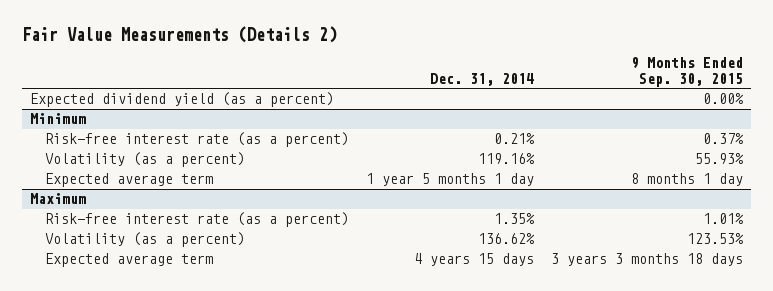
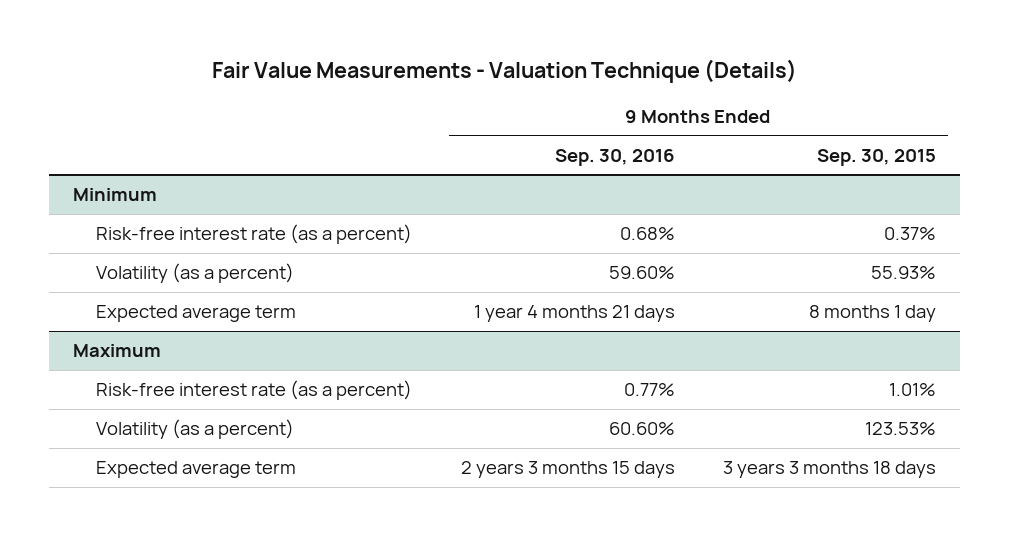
[21,25,337,43] Fair Value Measurements (Details 2) -> [211,59,797,84] Fair Value Measurements - Valuation Technique (Details)
[429,72,534,86] Dec. 31, 2014 -> none
none -> [554,148,675,166] Sep. 30, 2016
[29,92,334,108] Expected dividend yield (as a percent) -> none

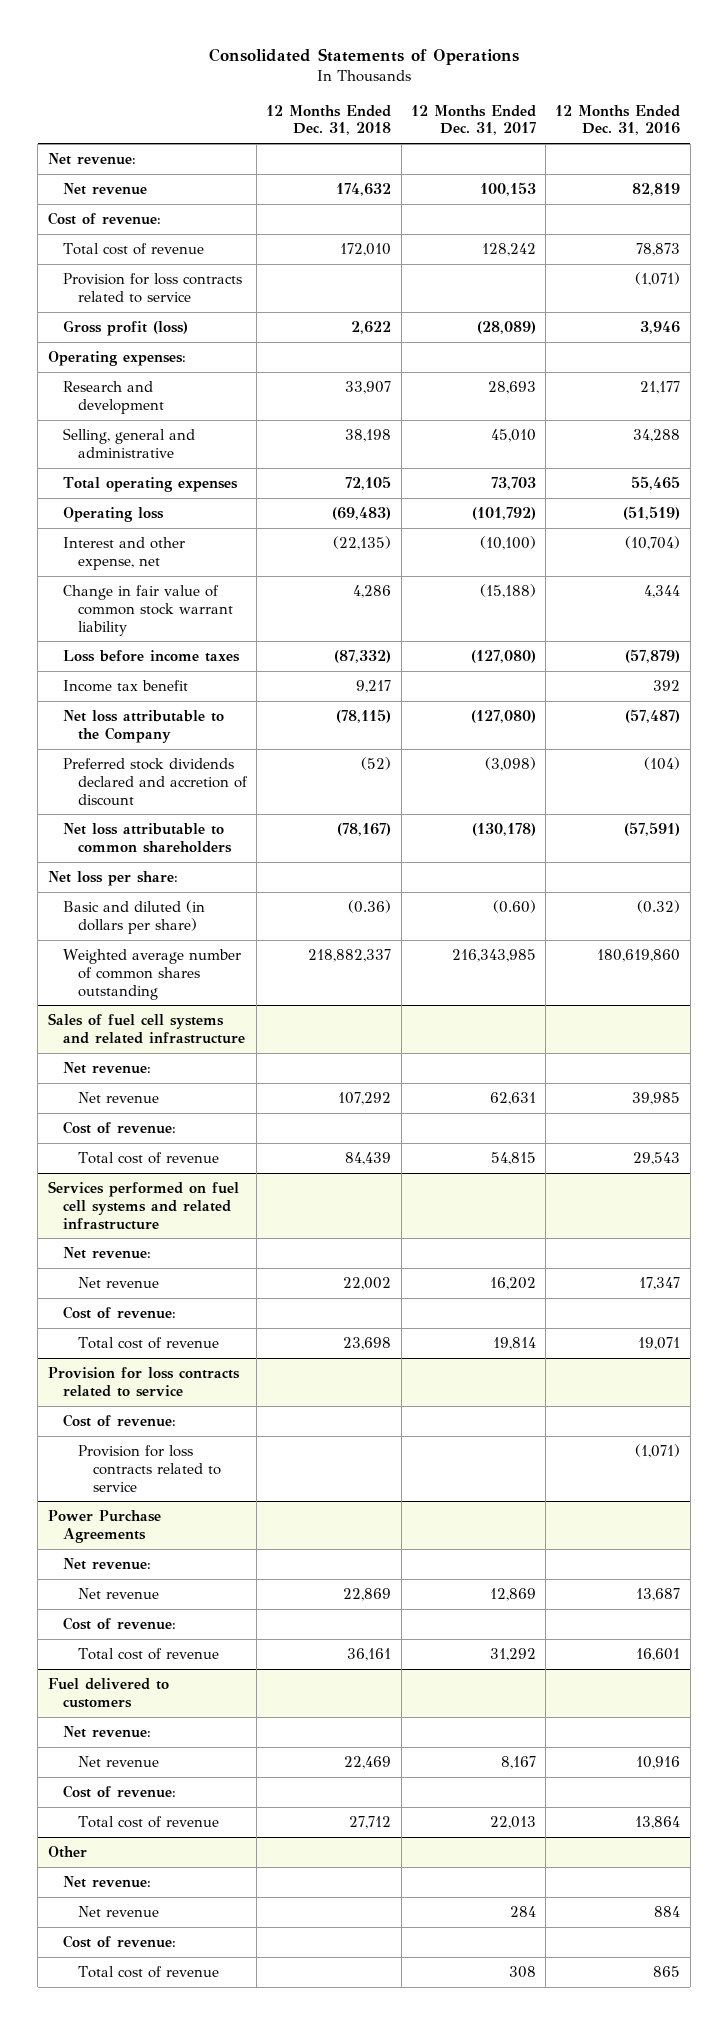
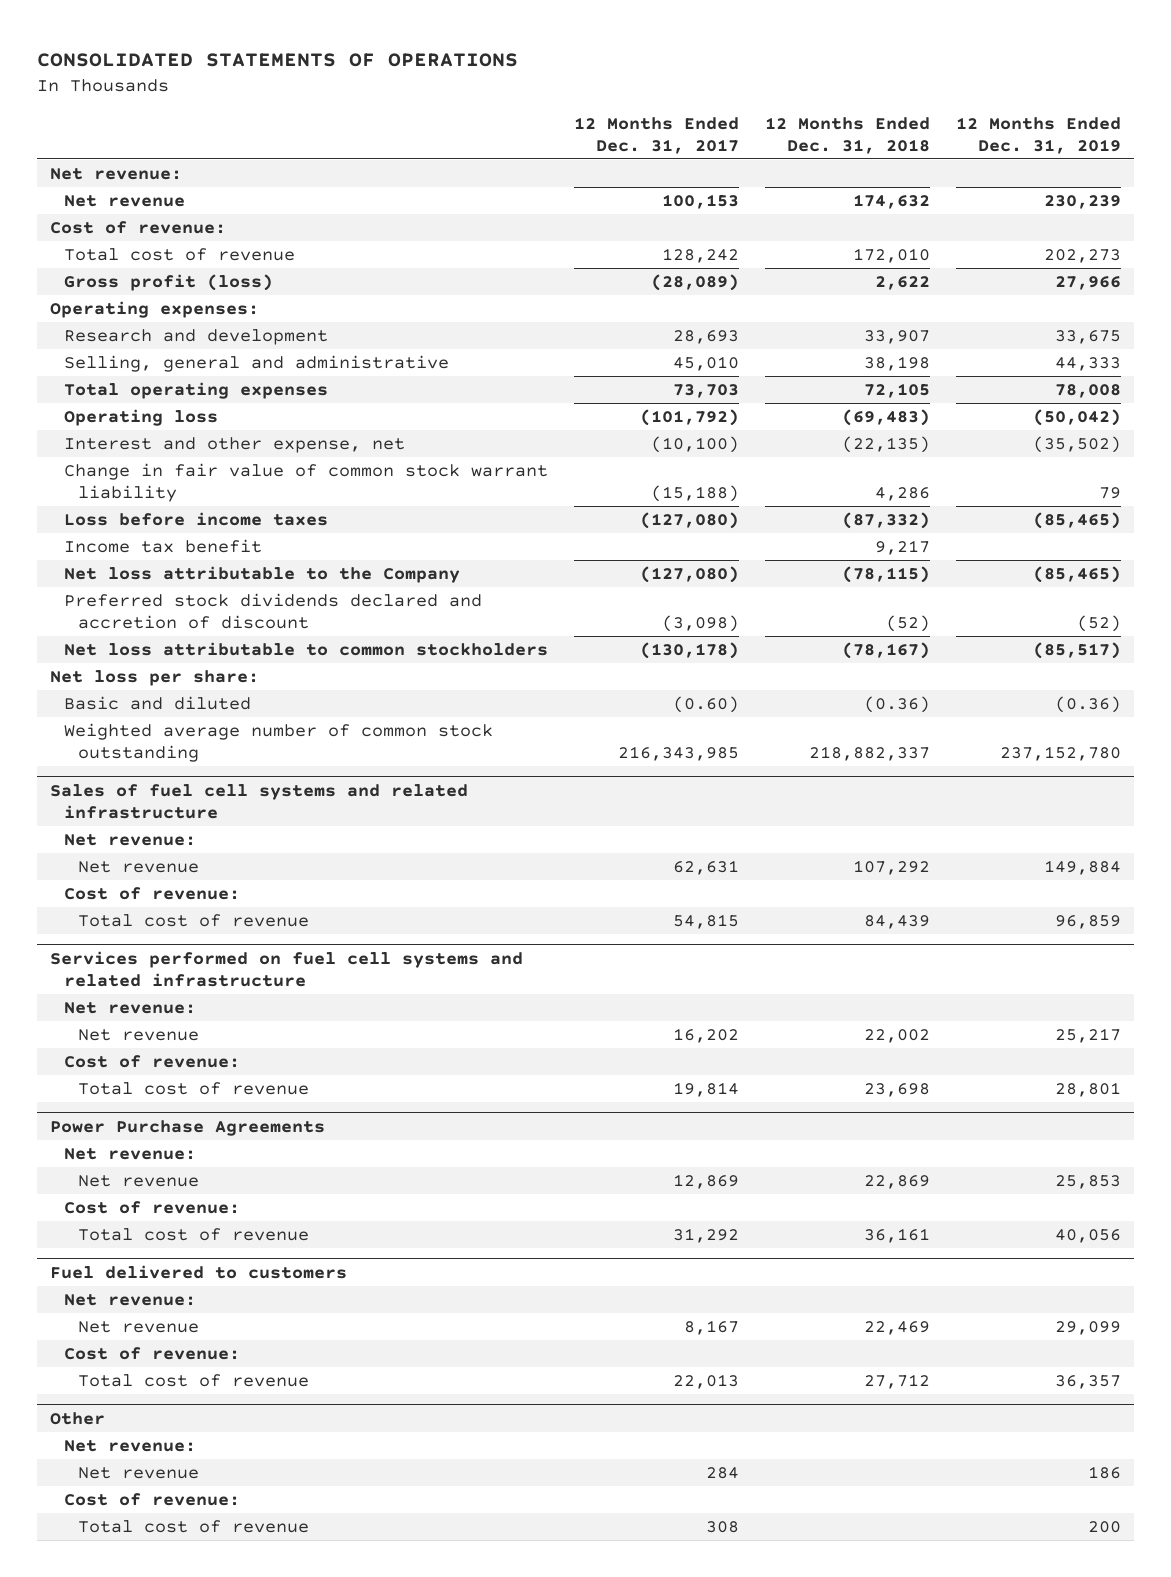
[208,47,519,65] Consolidated Statements of Operations -> [36,52,518,67] CONSOLIDATED STATEMENTS OF OPERATIONS
[555,104,681,136] 12 Months Ended Dec. 31, 2016 -> none
none -> [956,116,1122,154] 12 Months Ended Dec. 31, 2019
[62,272,242,303] Provision for loss contracts related to service -> none
[62,822,232,853] Net loss attributable to common shareholders -> [63,642,548,657] Net loss attributable to common stockholders
[62,899,205,934] Basic and diluted (in dollars per share) -> [63,696,251,711] Basic and diluted
[62,948,241,1000] Weighted average number of common shares outstanding -> [63,723,493,763] Weighted average number of common stock outstanding
[47,1366,240,1397] Provision for loss contracts related to service -> none
[62,1413,176,1427] Cost of revenue: -> none
[77,1444,221,1492] Provision for loss contracts related to service -> none

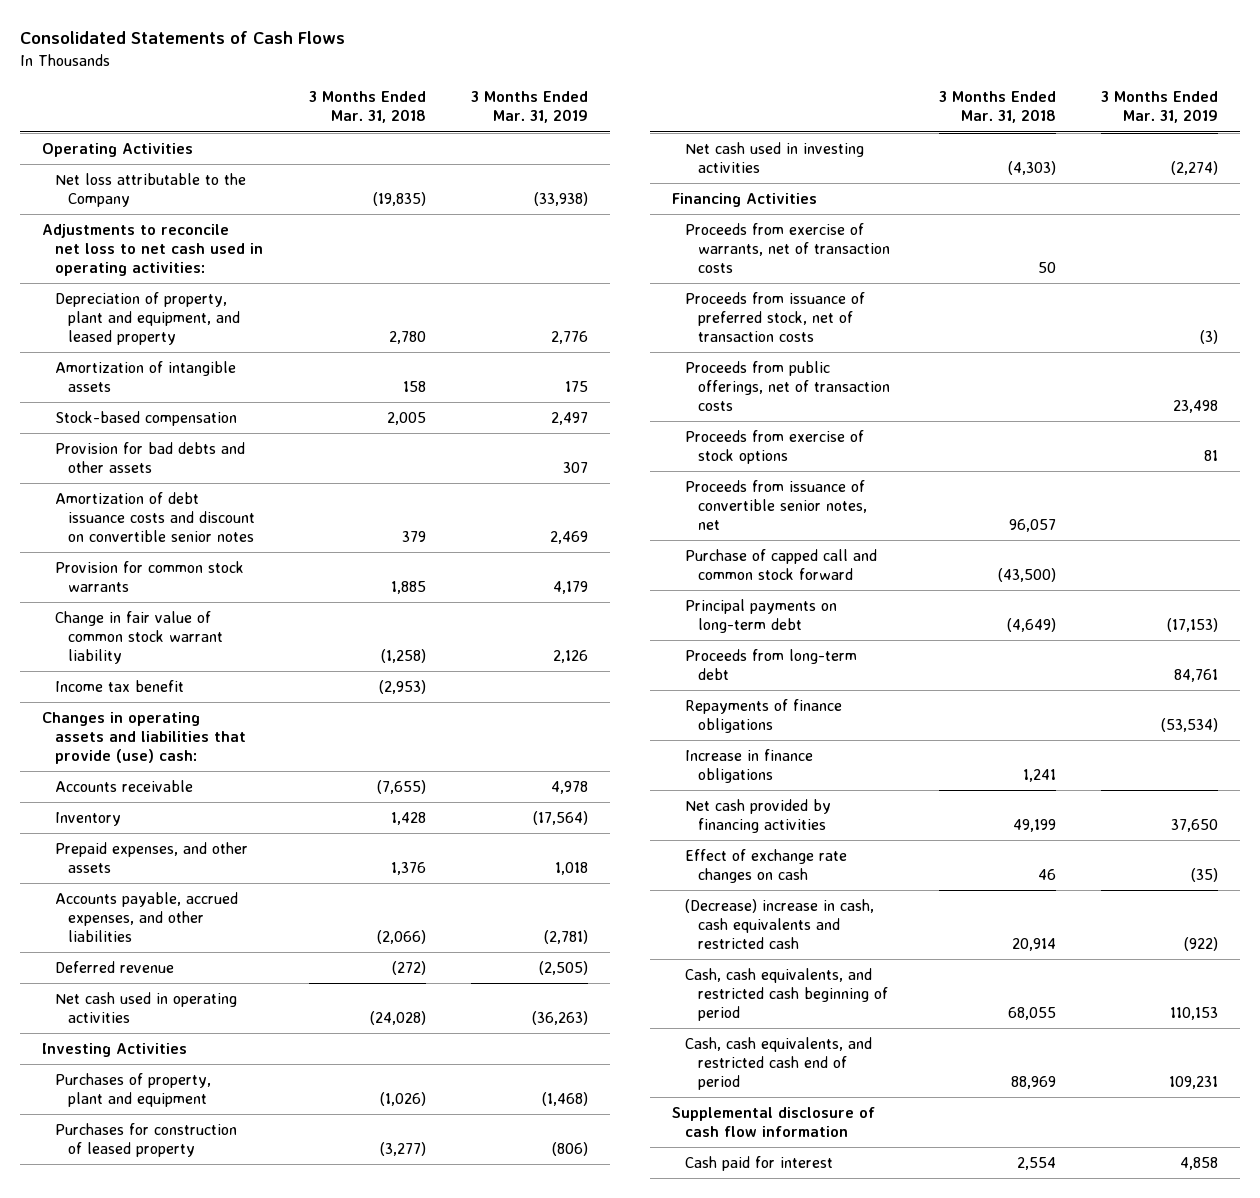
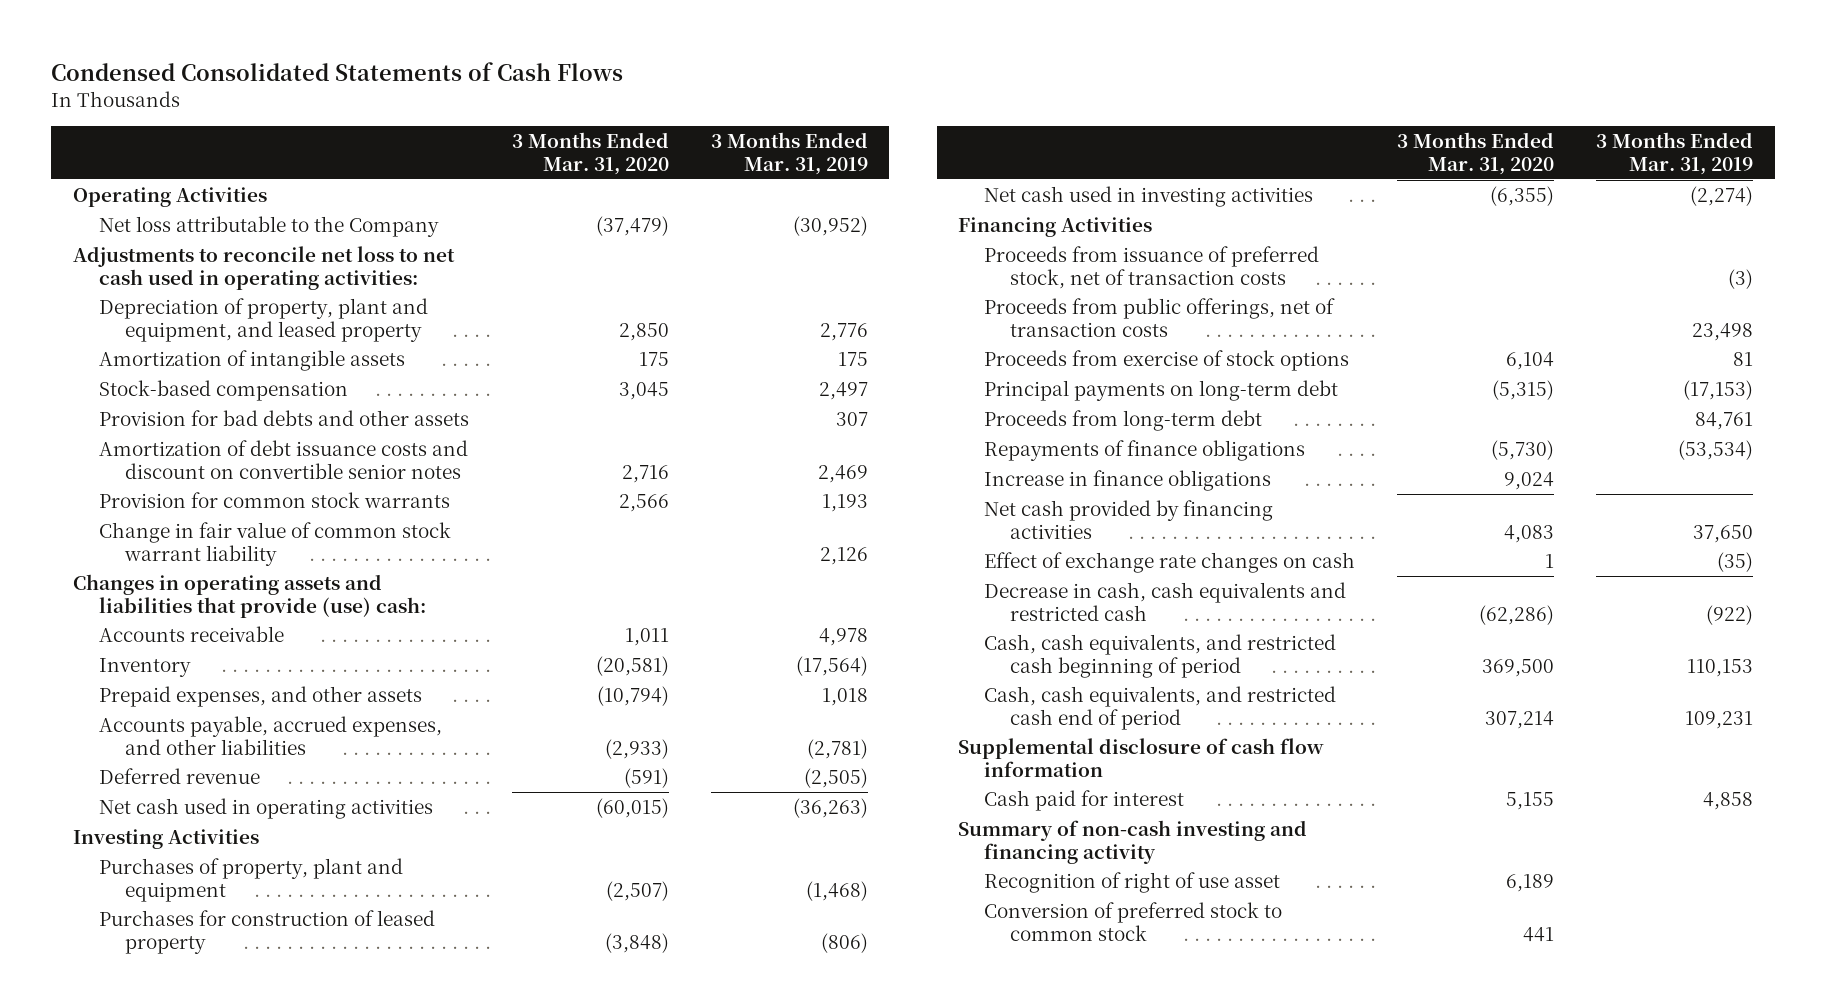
[19,31,345,45] Consolidated Statements of Cash Flows -> [51,62,624,82] Condensed Consolidated Statements of Cash Flows
[308,91,426,124] 3 Months Ended Mar. 31, 2018 -> none
none -> [511,132,669,175] 3 Months Ended Mar. 31, 2020
[533,192,588,207] (33,938) -> [793,215,869,236] (30,952)
[552,581,588,595] 4,179 -> [822,493,869,512] 1,193
[55,679,185,692] Income tax benefit -> none
[685,222,891,274] Proceeds from exercise of warrants, net of transaction costs -> none
[685,479,868,531] Proceeds from issuance of convertible senior notes, net -> none
[685,548,878,581] Purchase of capped call and common stock forward -> none
[685,898,875,950] (Decrease) increase in cash, cash equivalents and restricted cash -> [984,581,1347,621] Decrease in cash, cash equivalents and restricted cash
none -> [958,819,1308,864] Summary of non-cash investing and financing activity
none -> [984,871,1281,893] Recognition of right of use asset
none -> [984,901,1283,941] Conversion of preferred stock to common stock

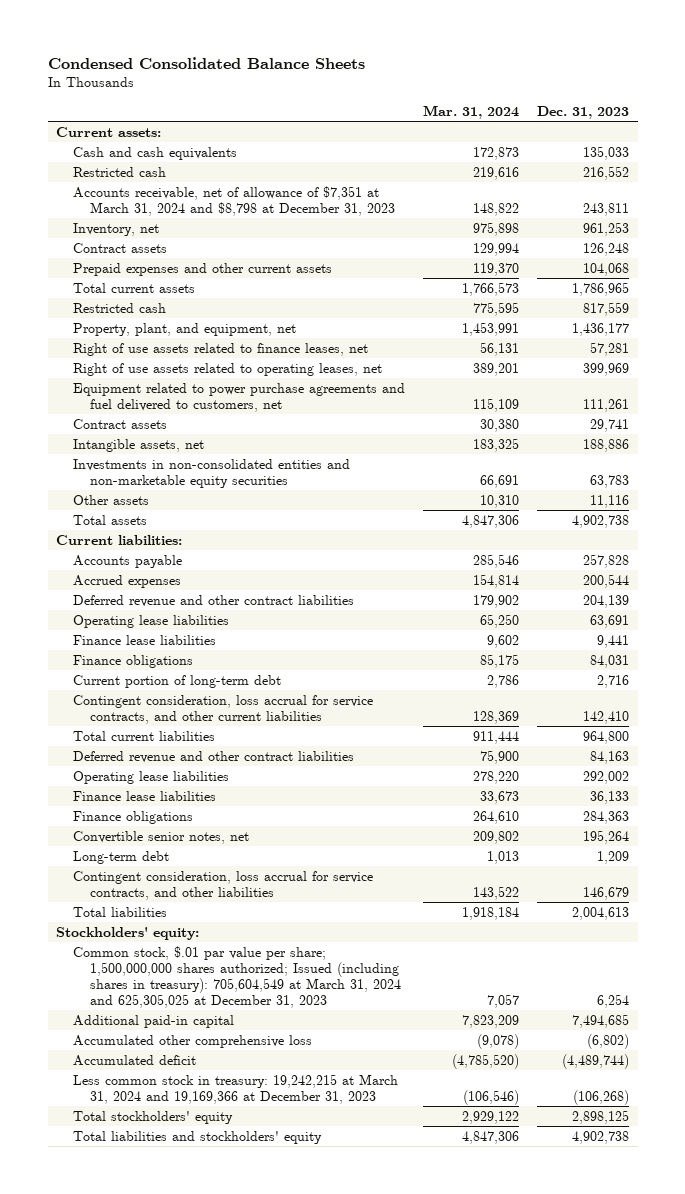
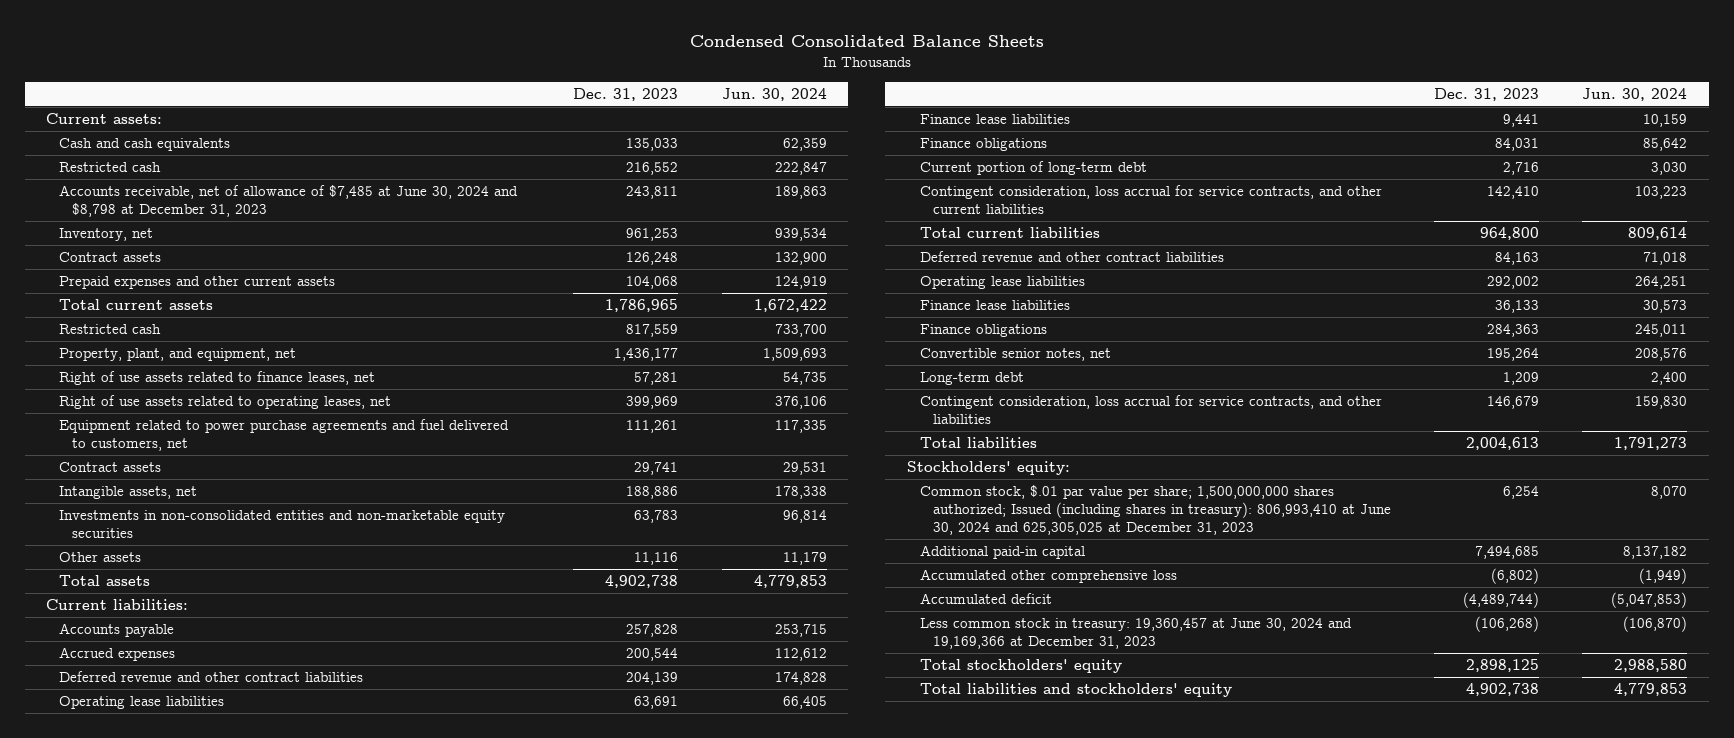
[423,104,520,119] Mar. 31, 2024 -> none
none -> [721,87,827,101] Jun. 30, 2024
[73,185,396,216] Accounts receivable, net of allowance of $7,351 at March 31, 2024 and $8,798 at December 31, 2023 -> [59,185,519,217] Accounts receivable, net of allowance of $7,485 at June 30, 2024 and $8,798 at December 31, 2023
[73,945,402,1009] Common stock, $.01 par value per share; 1,500,000,000 shares authorized; Issued (including shares in treasury): 705,604,549 at March 31, 2024 and 625,305,025 at December 31, 2023 -> [919,485,1391,535] Common stock, $.01 par value per share; 1,500,000,000 shares authorized; Issued (including shares in treasury): 806,993,410 at June 30, 2024 and 625,305,025 at December 31, 2023
[73,1073,399,1104] Less common stock in treasury: 19,242,215 at March 31, 2024 and 19,169,366 at December 31, 2023 -> [919,618,1352,649] Less common stock in treasury: 19,360,457 at June 30, 2024 and 19,169,366 at December 31, 2023

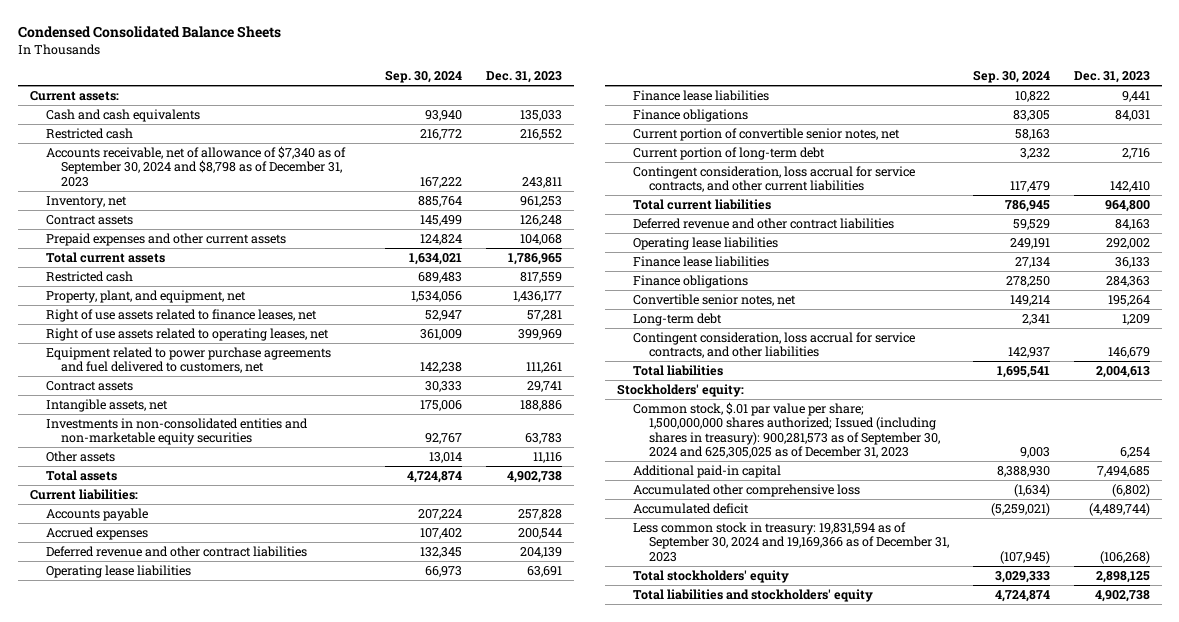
[721,87,827,101] Jun. 30, 2024 -> none
none -> [385,69,463,83] Sep. 30, 2024
[59,185,519,217] Accounts receivable, net of allowance of $7,485 at June 30, 2024 and $8,798 at December 31, 2023 -> [45,146,346,187] Accounts receivable, net of allowance of $7,340 as of September 30, 2024 and $8,798 as of December 31, 2023
none -> [632,128,900,142] Current portion of convertible senior notes, net
[919,485,1391,535] Common stock, $.01 par value per share; 1,500,000,000 shares authorized; Issued (including shares in treasury): 806,993,410 at June 30, 2024 and 625,305,025 at December 31, 2023 -> [632,402,940,458] Common stock, $.01 par value per share; 1,500,000,000 shares authorized; Issued (including shares in treasury): 900,281,573 as of September 30, 2024 and 625,305,025 as of December 31, 2023
[919,618,1352,649] Less common stock in treasury: 19,360,457 at June 30, 2024 and 19,169,366 at December 31, 2023 -> [632,522,949,562] Less common stock in treasury: 19,831,594 as of September 30, 2024 and 19,169,366 as of December 31, 2023

